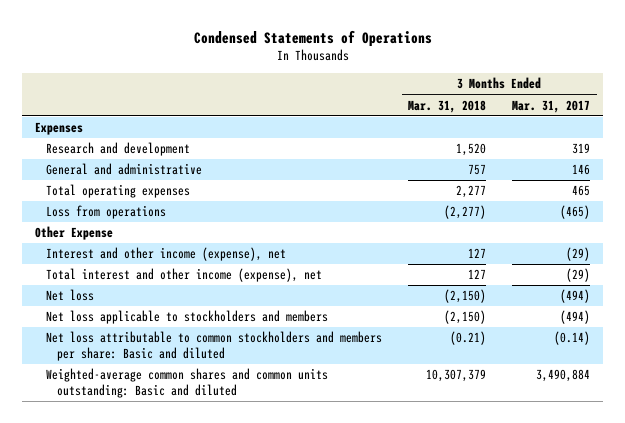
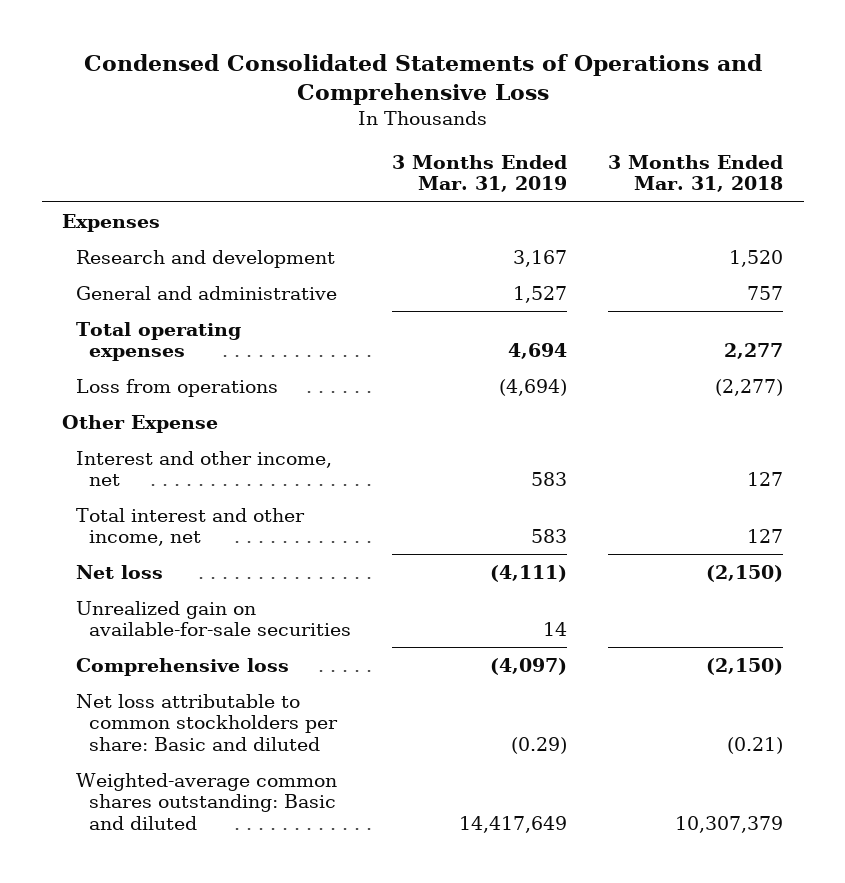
[193,29,432,47] Condensed Statements of Operations -> [83,53,762,105] Condensed Consolidated Statements of Operations and Comprehensive Loss
[512,99,591,113] Mar. 31, 2017 -> none
none -> [392,154,568,193] 3 Months Ended Mar. 31, 2019
[46,247,287,262] Interest and other income (expense), net -> [75,450,332,487] Interest and other income, net
[46,268,323,283] Total interest and other income (expense), net -> [75,507,305,547] Total interest and other income, net
none -> [75,600,352,637] Unrealized gain on available-for-sale securities
[46,310,329,325] Net loss applicable to stockholders and members -> [75,657,289,676] Comprehensive loss
[46,331,383,361] Net loss attributable to common stockholders and members per share: Basic and diluted -> [75,693,339,752] Net loss attributable to common stockholders per share: Basic and diluted
[46,368,329,398] Weighted-average common shares and common units outstanding: Basic and diluted -> [75,772,337,831] Weighted-average common shares outstanding: Basic and diluted

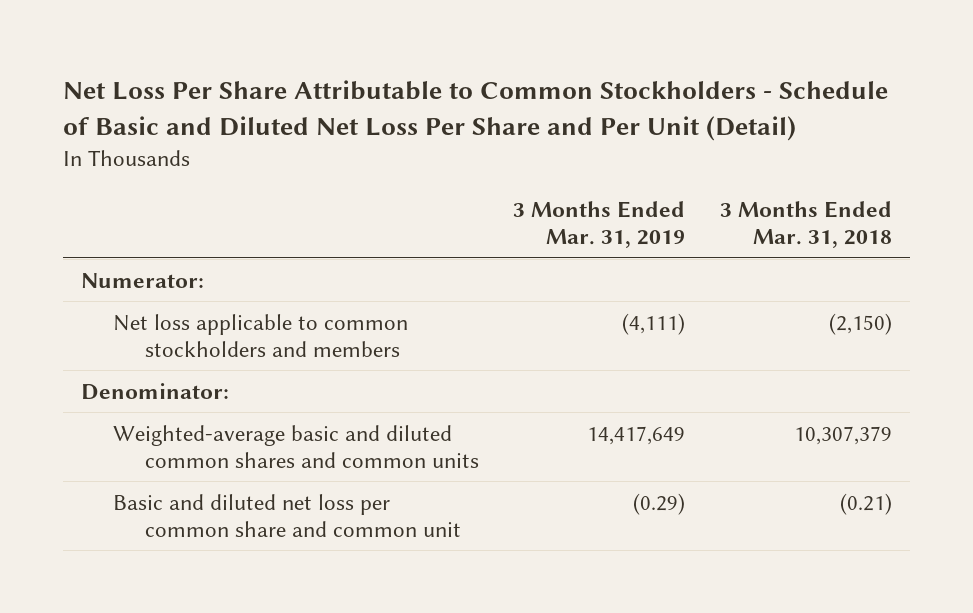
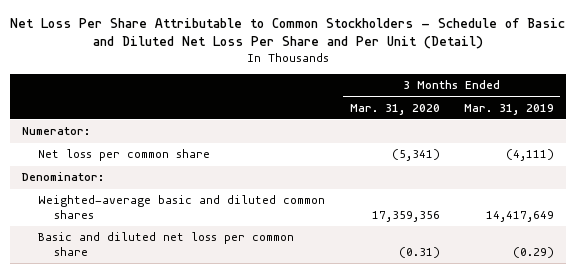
[720,201,893,249] 3 Months Ended Mar. 31, 2018 -> none
none -> [349,103,440,115] Mar. 31, 2020
[112,313,408,357] Net loss applicable to common stockholders and members -> [38,149,211,162] Net loss per common share
[112,424,479,468] Weighted-average basic and diluted common shares and common units -> [38,195,326,219] Weighted-average basic and diluted common shares
[112,493,461,537] Basic and diluted net loss per common share and common unit -> [38,232,295,256] Basic and diluted net loss per common share

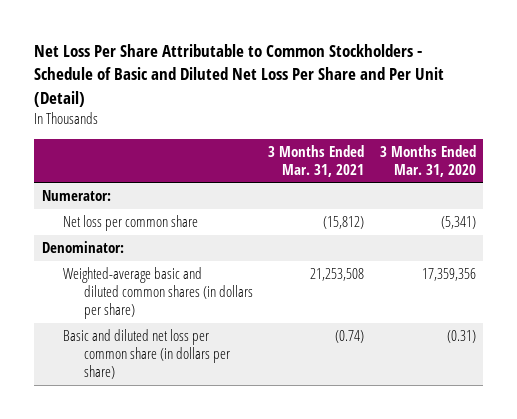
[464,103,555,115] Mar. 31, 2019 -> none
none -> [268,144,365,177] 3 Months Ended Mar. 31, 2021
[38,195,326,219] Weighted-average basic and diluted common shares -> [62,267,253,320] Weighted-average basic and diluted common shares (in dollars per share)
[38,232,295,256] Basic and diluted net loss per common share -> [62,329,230,380] Basic and diluted net loss per common share (in dollars per share)

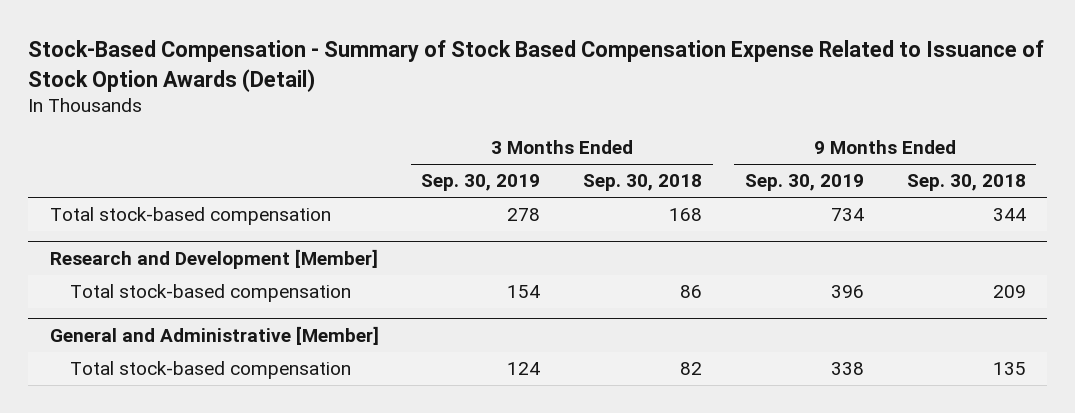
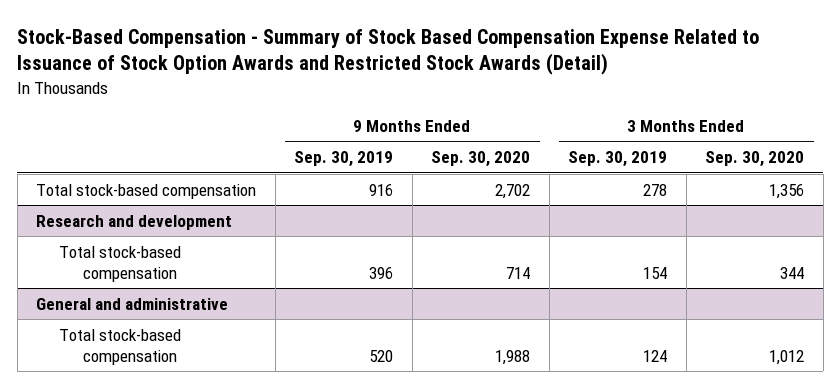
[28,40,1045,92] Stock-Based Compensation - Summary of Stock Based Compensation Expense Related to Issuance of Stock Option Awards (Detail) -> [17,28,760,76] Stock-Based Compensation - Summary of Stock Based Compensation Expense Related to Issuance of Stock Option Awards and Restricted Stock Awards (Detail)
[583,174,703,192] Sep. 30, 2018 -> none
[906,174,1026,192] Sep. 30, 2018 -> none
none -> [431,151,531,168] Sep. 30, 2020
none -> [705,151,805,168] Sep. 30, 2020
[830,208,864,222] 734 -> [369,183,394,196] 916
[49,249,378,270] Research and Development [Member] -> [36,214,233,230] Research and development
[49,326,379,346] General and Administrative [Member] -> [36,297,229,310] General and administrative
[830,362,864,376] 338 -> [369,349,394,362] 520

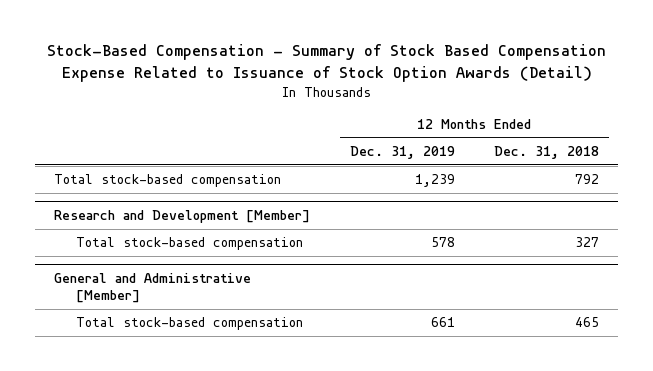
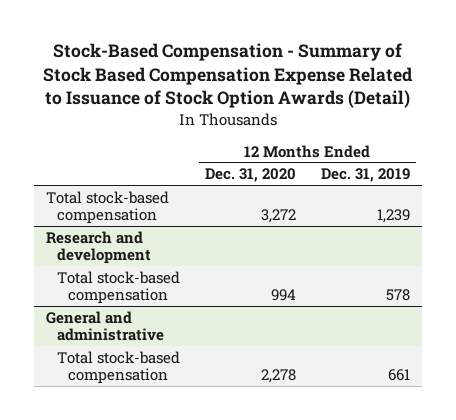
[493,146,599,160] Dec. 31, 2018 -> none
none -> [204,168,296,183] Dec. 31, 2020
[54,209,311,223] Research and Development [Member] -> [46,230,152,265] Research and development
[54,272,252,303] General and Administrative [Member] -> [46,310,165,342] General and administrative

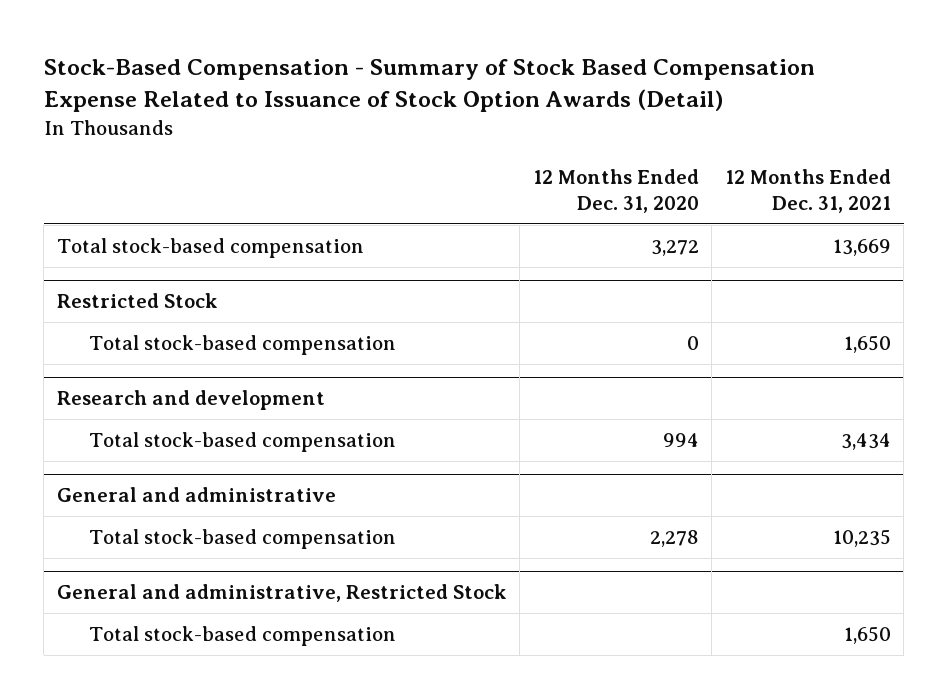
[320,168,410,183] Dec. 31, 2019 -> none
none -> [724,168,891,213] 12 Months Ended Dec. 31, 2021
none -> [56,293,218,309] Restricted Stock
none -> [89,335,397,356] Total stock-based compensation
none -> [56,584,507,603] General and administrative, Restricted Stock
none -> [89,626,397,647] Total stock-based compensation

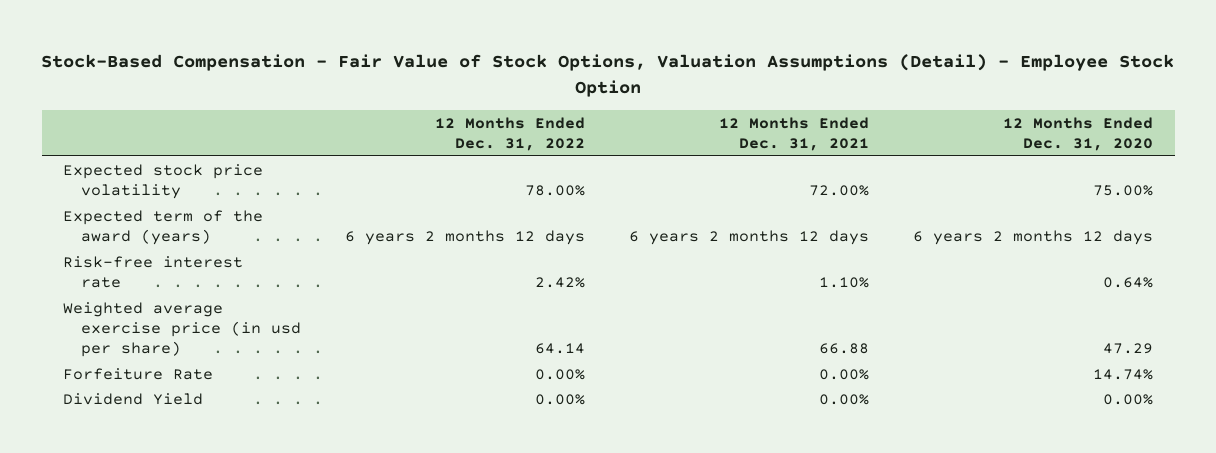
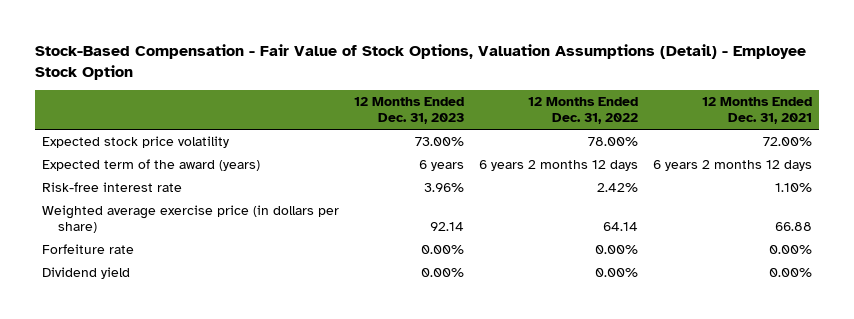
[1002,116,1153,151] 12 Months Ended Dec. 31, 2020 -> none
none -> [354,97,465,125] 12 Months Ended Dec. 31, 2023
[63,301,302,357] Weighted average exercise price (in usd per share) -> [42,204,340,234] Weighted average exercise price (in dollars per share)
[63,367,214,380] Forfeiture Rate -> [42,243,135,254] Forfeiture rate
[63,392,204,405] Dividend Yield -> [42,266,131,279] Dividend yield

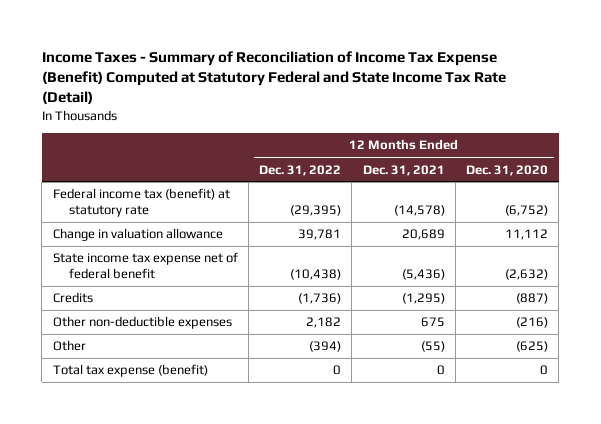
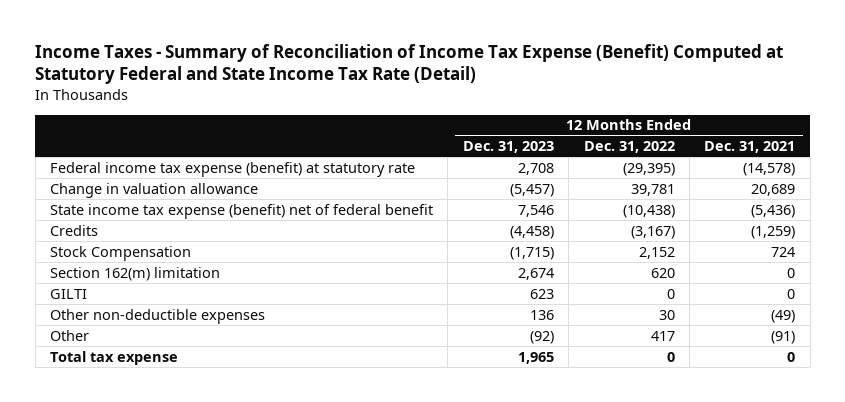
[466,164,549,176] Dec. 31, 2020 -> none
none -> [462,141,554,154] Dec. 31, 2023
[52,188,230,218] Federal income tax (benefit) at statutory rate -> [50,161,416,177] Federal income tax expense (benefit) at statutory rate
[52,252,238,280] State income tax expense net of federal benefit -> [50,203,434,219] State income tax expense (benefit) net of federal benefit
[298,293,342,305] (1,736) -> [630,225,675,239] (3,167)
[401,293,445,305] (1,295) -> [751,225,796,239] (1,259)
none -> [50,245,192,261] Stock Compensation
none -> [50,266,221,281] Section 162(m) limitation
none -> [50,288,88,299] GILTI
[306,317,342,329] 2,182 -> [658,309,675,320] 30
[420,317,445,328] 675 -> [771,309,796,323] (49)
[309,341,342,353] (394) -> [650,330,675,341] 417
[420,341,445,353] (55) -> [771,330,796,344] (91)
[52,364,208,378] Total tax expense (benefit) -> [50,350,179,365] Total tax expense

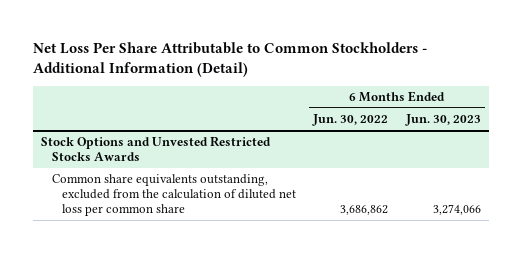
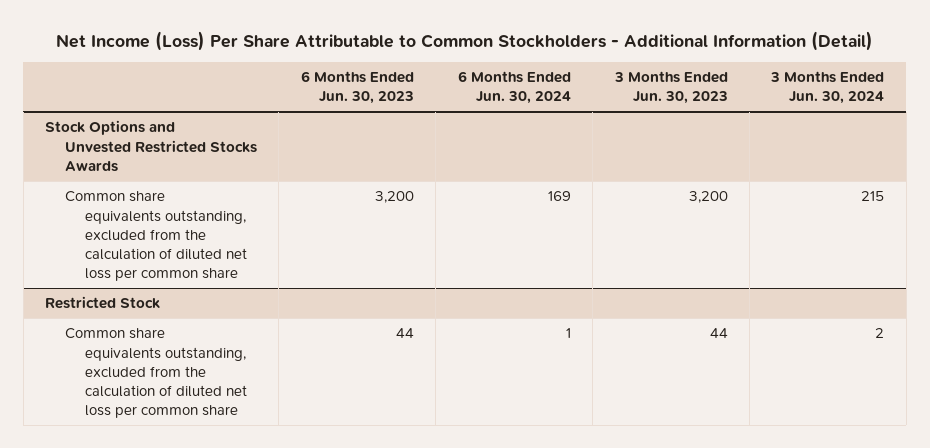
[32,41,427,77] Net Loss Per Share Attributable to Common Stockholders - Additional Information (Detail) -> [55,30,873,51] Net Income (Loss) Per Share Attributable to Common Stockholders - Additional Information (Detail)
[312,114,389,127] Jun. 30, 2022 -> none
none -> [457,71,571,105] 6 Months Ended Jun. 30, 2024
none -> [613,71,728,105] 3 Months Ended Jun. 30, 2023
none -> [770,71,885,105] 3 Months Ended Jun. 30, 2024
[432,204,481,216] 3,274,066 -> [374,191,414,204] 3,200
none -> [45,296,161,310] Restricted Stock
none -> [65,328,247,419] Common share equivalents outstanding, excluded from the calculation of diluted net loss per common share

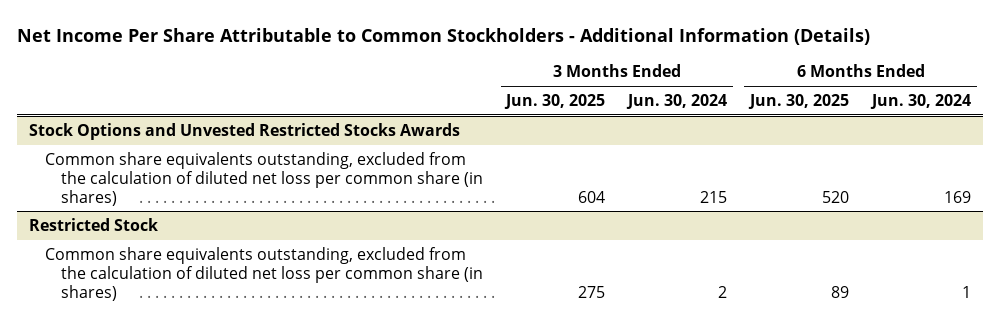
[55,30,873,51] Net Income (Loss) Per Share Attributable to Common Stockholders - Additional Information (Detail) -> [17,27,871,45] Net Income Per Share Attributable to Common Stockholders - Additional Information (Details)
[300,71,414,105] 6 Months Ended Jun. 30, 2023 -> none
[613,71,728,105] 3 Months Ended Jun. 30, 2023 -> none
none -> [504,93,606,109] Jun. 30, 2025
none -> [748,93,850,109] Jun. 30, 2025
[65,191,247,282] Common share equivalents outstanding, excluded from the calculation of diluted net loss per common share -> [45,151,484,206] Common share equivalents outstanding, excluded from the calculation of diluted net loss per common share (in shares)
[65,328,247,419] Common share equivalents outstanding, excluded from the calculation of diluted net loss per common share -> [45,246,484,301] Common share equivalents outstanding, excluded from the calculation of diluted net loss per common share (in shares)

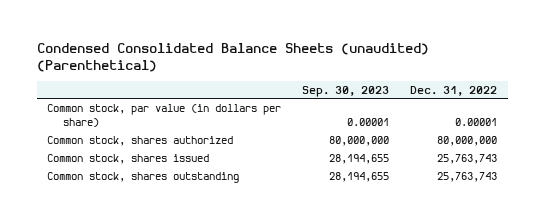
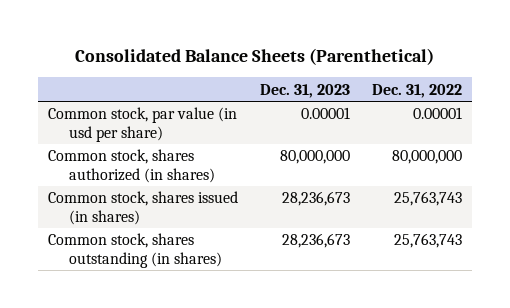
[36,43,429,72] Condensed Consolidated Balance Sheets (unaudited) (Parenthetical) -> [74,47,434,65] Consolidated Balance Sheets (Parenthetical)
[302,85,390,97] Sep. 30, 2023 -> none
none -> [259,83,350,98] Dec. 31, 2023
[47,103,282,127] Common stock, par value (in dollars per share) -> [48,107,238,142] Common stock, par value (in usd per share)
[47,135,234,146] Common stock, shares authorized -> [48,149,216,183] Common stock, shares authorized (in shares)
[47,153,210,164] Common stock, shares issued -> [48,191,239,225] Common stock, shares issued (in shares)
[47,171,240,183] Common stock, shares outstanding -> [48,233,223,268] Common stock, shares outstanding (in shares)

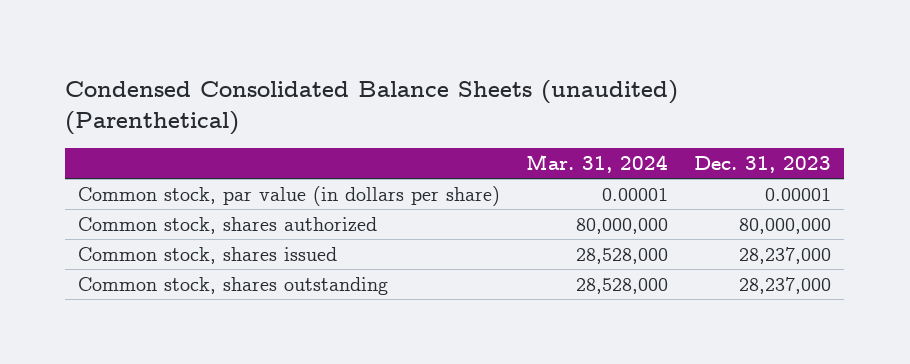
[74,47,434,65] Consolidated Balance Sheets (Parenthetical) -> [65,79,679,135] Condensed Consolidated Balance Sheets (unaudited) (Parenthetical)
[371,83,462,98] Dec. 31, 2022 -> none
none -> [526,153,669,173] Mar. 31, 2024
[48,107,238,142] Common stock, par value (in usd per share) -> [78,186,501,207] Common stock, par value (in dollars per share)
[48,149,216,183] Common stock, shares authorized (in shares) -> [78,217,378,235] Common stock, shares authorized
[48,191,239,225] Common stock, shares issued (in shares) -> [78,247,338,265] Common stock, shares issued
[281,191,350,207] 28,236,673 -> [739,247,832,265] 28,237,000
[48,233,223,268] Common stock, shares outstanding (in shares) -> [78,277,389,296] Common stock, shares outstanding
[281,233,350,249] 28,236,673 -> [739,277,832,295] 28,237,000

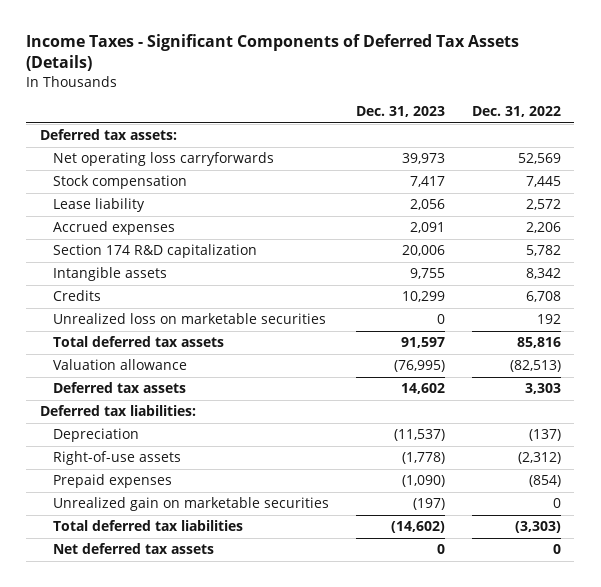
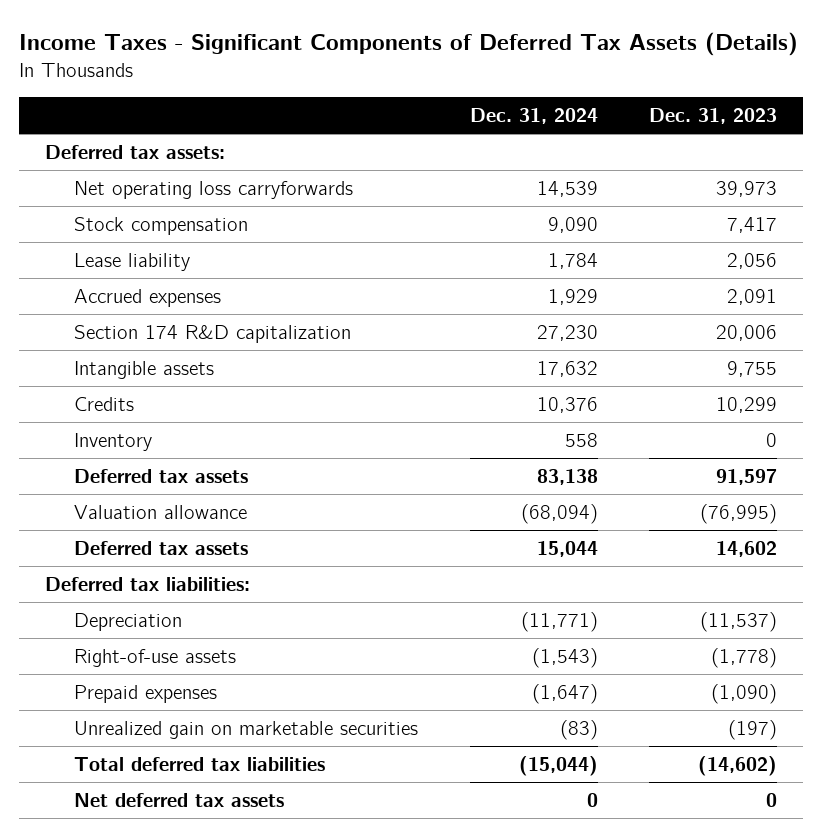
[472,106,562,118] Dec. 31, 2022 -> none
none -> [469,108,598,125] Dec. 31, 2024
[53,313,327,325] Unrealized loss on marketable securities -> none
none -> [74,432,153,451] Inventory
[53,336,225,348] Total deferred tax assets -> [74,468,249,483] Deferred tax assets

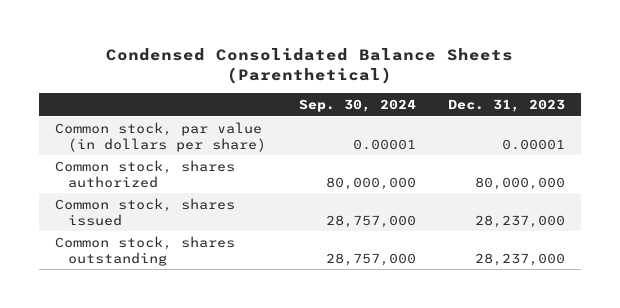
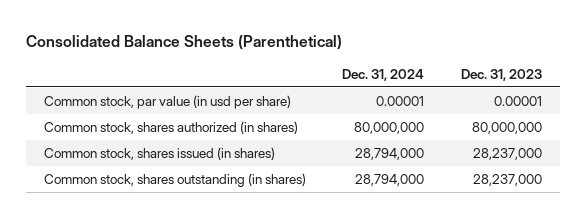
[106,47,514,85] Condensed Consolidated Balance Sheets (Parenthetical) -> [25,34,342,50] Consolidated Balance Sheets (Parenthetical)
[298,99,416,113] Sep. 30, 2024 -> none
none -> [342,68,425,81] Dec. 31, 2024
[55,121,267,152] Common stock, par value (in dollars per share) -> [43,95,291,110] Common stock, par value (in usd per share)
[55,159,236,188] Common stock, shares authorized -> [43,121,298,135] Common stock, shares authorized (in shares)
[55,197,236,226] Common stock, shares issued -> [43,147,275,161] Common stock, shares issued (in shares)
[55,235,236,266] Common stock, shares outstanding -> [43,173,306,188] Common stock, shares outstanding (in shares)

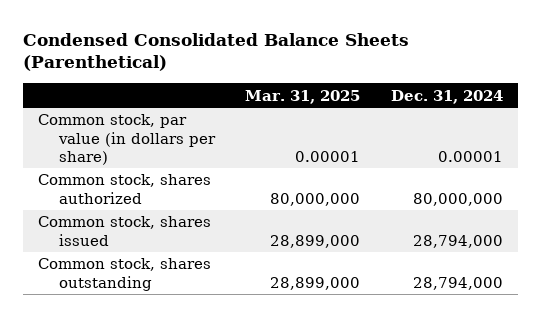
[25,34,342,50] Consolidated Balance Sheets (Parenthetical) -> [22,32,409,72] Condensed Consolidated Balance Sheets (Parenthetical)
[460,68,542,81] Dec. 31, 2023 -> none
none -> [245,89,361,104] Mar. 31, 2025
[43,95,291,110] Common stock, par value (in usd per share) -> [38,114,217,165] Common stock, par value (in dollars per share)
[43,121,298,135] Common stock, shares authorized (in shares) -> [38,174,212,204] Common stock, shares authorized
[43,147,275,161] Common stock, shares issued (in shares) -> [38,216,212,246] Common stock, shares issued
[43,173,306,188] Common stock, shares outstanding (in shares) -> [38,258,212,291] Common stock, shares outstanding

